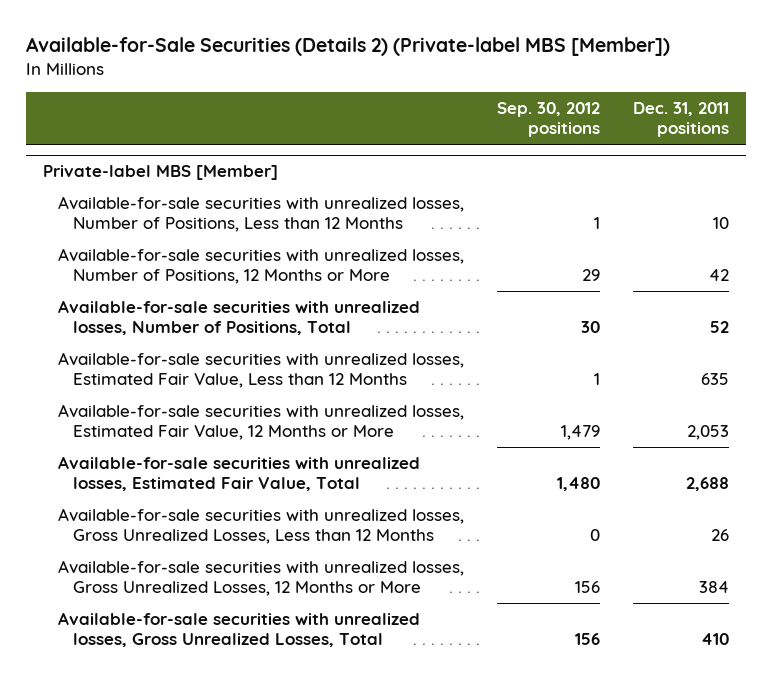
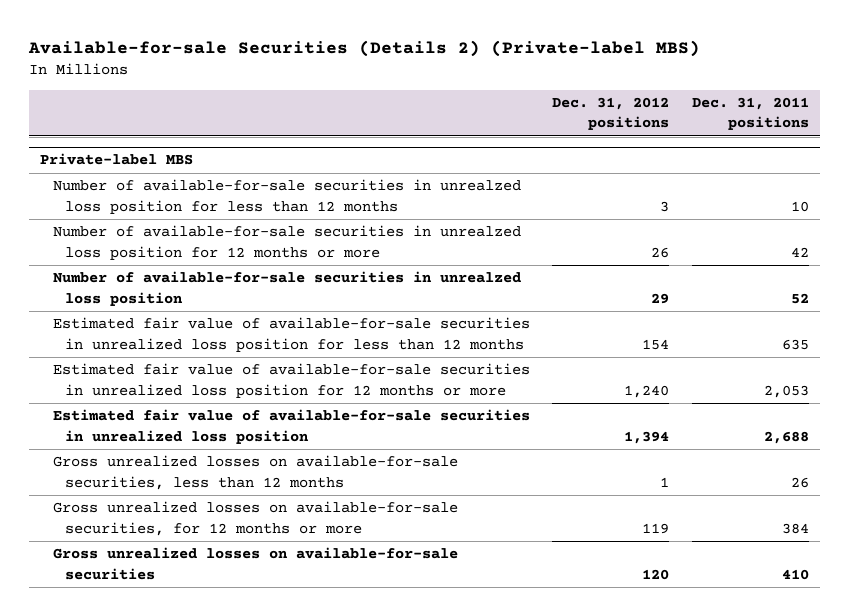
[26,37,671,57] Available-for-Sale Securities (Details 2) (Private-label MBS [Member]) -> [28,40,701,58] Available-for-sale Securities (Details 2) (Private-label MBS)
[496,101,600,138] Sep. 30, 2012 positions -> none
none -> [552,97,670,131] Dec. 31, 2012 positions
[42,164,278,180] Private-label MBS [Member] -> [40,153,194,166] Private-label MBS
[57,195,464,233] Available-for-sale securities with unrealized losses, Number of Positions, Less than 12 Months -> [52,179,521,214] Number of available-for-sale securities in unrealzed loss position for less than 12 months
[57,247,464,285] Available-for-sale securities with unrealized losses, Number of Positions, 12 Months or More -> [52,225,521,260] Number of available-for-sale securities in unrealzed loss position for 12 months or more
[57,299,420,336] Available-for-sale securities with unrealized losses, Number of Positions, Total -> [52,271,521,306] Number of available-for-sale securities in unrealzed loss position
[57,351,464,389] Available-for-sale securities with unrealized losses, Estimated Fair Value, Less than 12 Months -> [52,317,530,352] Estimated fair value of available-for-sale securities in unrealized loss position for less than 12 months
[57,403,464,441] Available-for-sale securities with unrealized losses, Estimated Fair Value, 12 Months or More -> [52,363,530,398] Estimated fair value of available-for-sale securities in unrealized loss position for 12 months or more
[57,455,420,492] Available-for-sale securities with unrealized losses, Estimated Fair Value, Total -> [52,409,530,444] Estimated fair value of available-for-sale securities in unrealized loss position
[57,507,464,545] Available-for-sale securities with unrealized losses, Gross Unrealized Losses, Less than 12 Months -> [52,455,458,490] Gross unrealized losses on available-for-sale securities, less than 12 months
[57,559,464,597] Available-for-sale securities with unrealized losses, Gross Unrealized Losses, 12 Months or More -> [52,501,458,536] Gross unrealized losses on available-for-sale securities, for 12 months or more
[57,611,420,648] Available-for-sale securities with unrealized losses, Gross Unrealized Losses, Total -> [52,547,458,580] Gross unrealized losses on available-for-sale securities

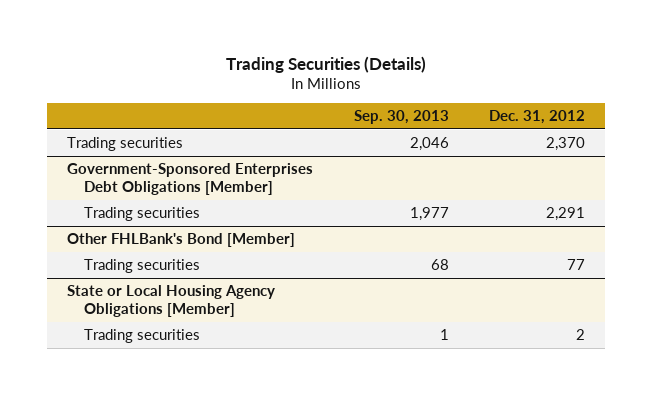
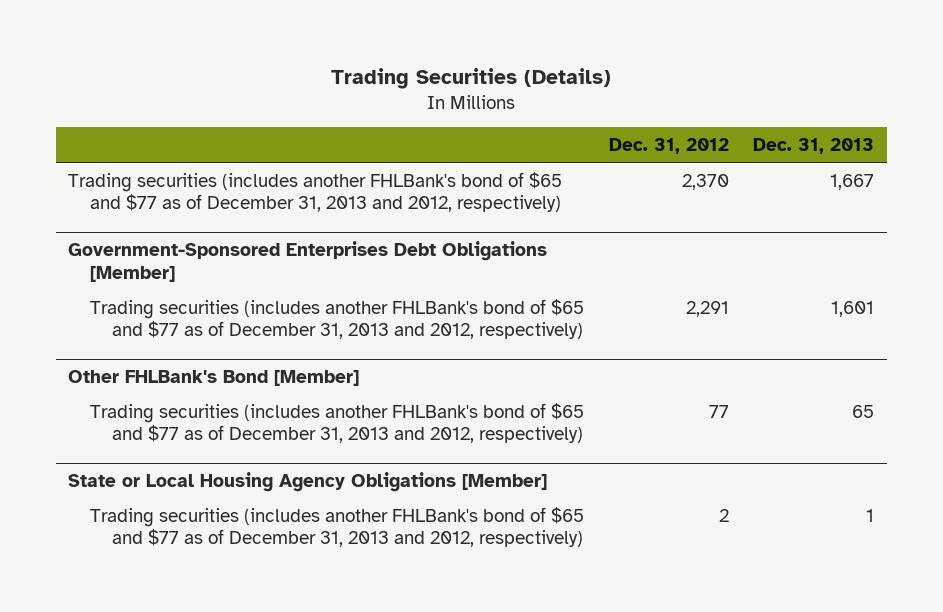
[353,110,449,125] Sep. 30, 2013 -> none
none -> [753,137,875,154] Dec. 31, 2013
[67,136,184,151] Trading securities -> [68,171,563,213] Trading securities (includes another FHLBank's bond of $65 and $77 as of December 31, 2013 and 2012, respectively)
[83,206,200,221] Trading securities -> [90,298,585,340] Trading securities (includes another FHLBank's bond of $65 and $77 as of December 31, 2013 and 2012, respectively)
[83,258,200,273] Trading securities -> [90,402,585,444] Trading securities (includes another FHLBank's bond of $65 and $77 as of December 31, 2013 and 2012, respectively)
[83,328,200,343] Trading securities -> [90,506,585,548] Trading securities (includes another FHLBank's bond of $65 and $77 as of December 31, 2013 and 2012, respectively)

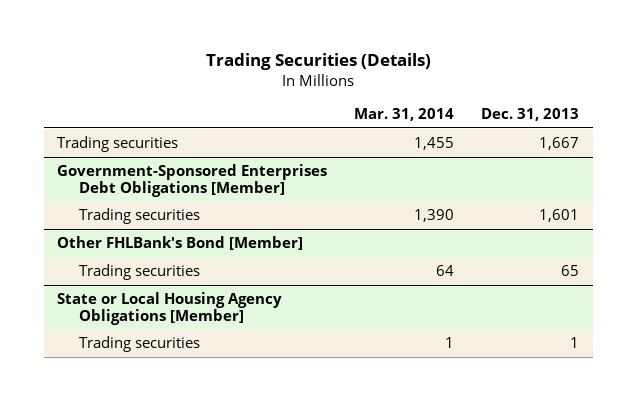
[608,137,729,154] Dec. 31, 2012 -> none
none -> [354,107,455,121] Mar. 31, 2014
[68,171,563,213] Trading securities (includes another FHLBank's bond of $65 and $77 as of December 31, 2013 and 2012, respectively) -> [57,135,179,152] Trading securities
[90,298,585,340] Trading securities (includes another FHLBank's bond of $65 and $77 as of December 31, 2013 and 2012, respectively) -> [79,207,201,224] Trading securities
[90,402,585,444] Trading securities (includes another FHLBank's bond of $65 and $77 as of December 31, 2013 and 2012, respectively) -> [79,263,201,280] Trading securities
[90,506,585,548] Trading securities (includes another FHLBank's bond of $65 and $77 as of December 31, 2013 and 2012, respectively) -> [79,335,201,352] Trading securities

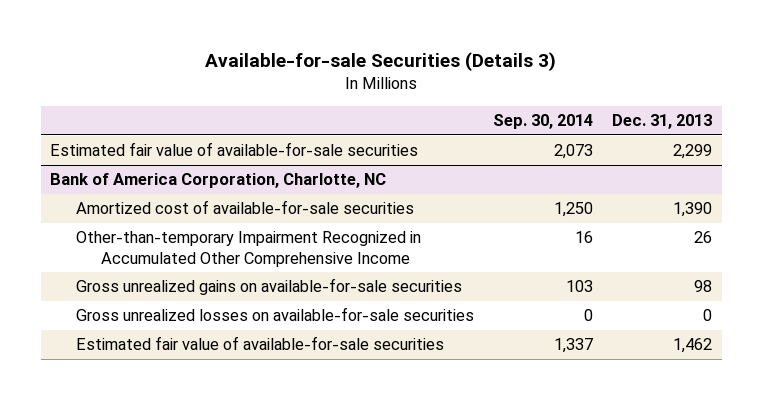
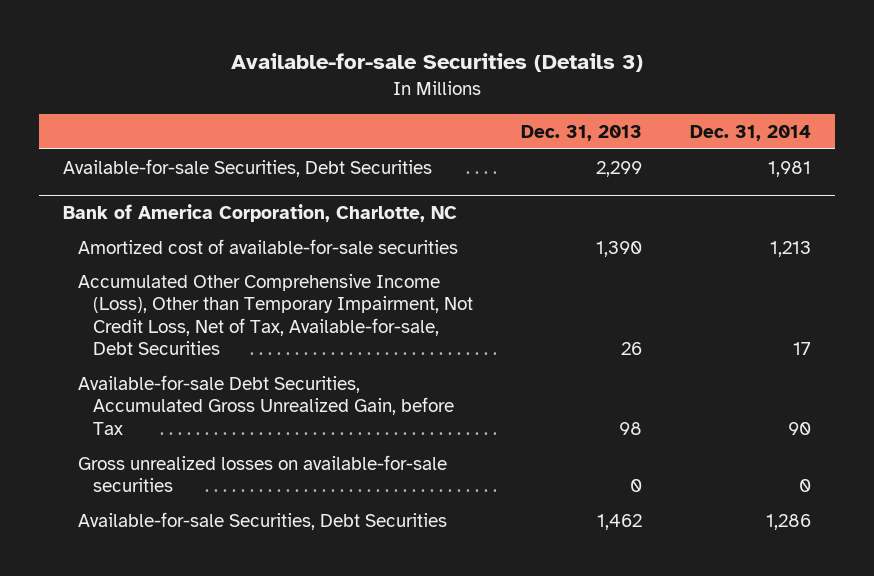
[493,114,594,130] Sep. 30, 2014 -> none
none -> [689,125,811,142] Dec. 31, 2014
[50,142,419,157] Estimated fair value of available-for-sale securities -> [63,158,433,177] Available-for-sale Securities, Debt Securities
[75,231,421,267] Other-than-temporary Impairment Recognized in Accumulated Other Comprehensive Income -> [78,273,474,356] Accumulated Other Comprehensive Income (Loss), Other than Temporary Impairment, Not Credit Loss, Net of Tax, Available-for-sale, Debt Securities
[75,278,462,296] Gross unrealized gains on available-for-sale securities -> [78,374,455,435] Available-for-sale Debt Securities, Accumulated Gross Unrealized Gain, before Tax
[75,336,444,351] Estimated fair value of available-for-sale securities -> [78,511,448,530] Available-for-sale Securities, Debt Securities

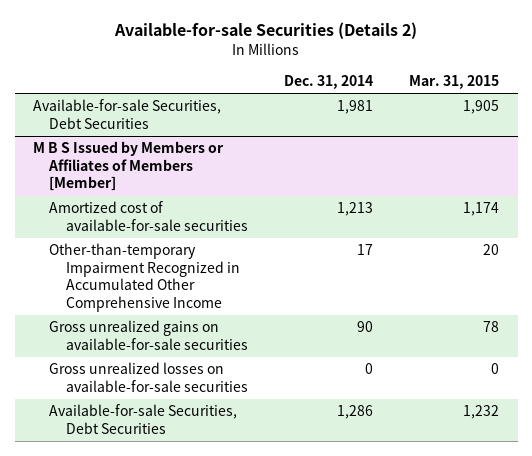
[230,53,643,73] Available-for-sale Securities (Details 3) -> [114,22,418,40] Available-for-sale Securities (Details 2)
[520,125,642,142] Dec. 31, 2013 -> none
none -> [409,75,500,90] Mar. 31, 2015
[63,204,458,223] Bank of America Corporation, Charlotte, NC -> [32,141,224,192] M B S Issued by Members or Affiliates of Members [Member]
[78,273,474,356] Accumulated Other Comprehensive Income (Loss), Other than Temporary Impairment, Not Credit Loss, Net of Tax, Available-for-sale, Debt Securities -> [49,243,240,312] Other-than-temporary Impairment Recognized in Accumulated Other Comprehensive Income
[78,374,455,435] Available-for-sale Debt Securities, Accumulated Gross Unrealized Gain, before Tax -> [49,320,248,350] Gross unrealized gains on available-for-sale securities

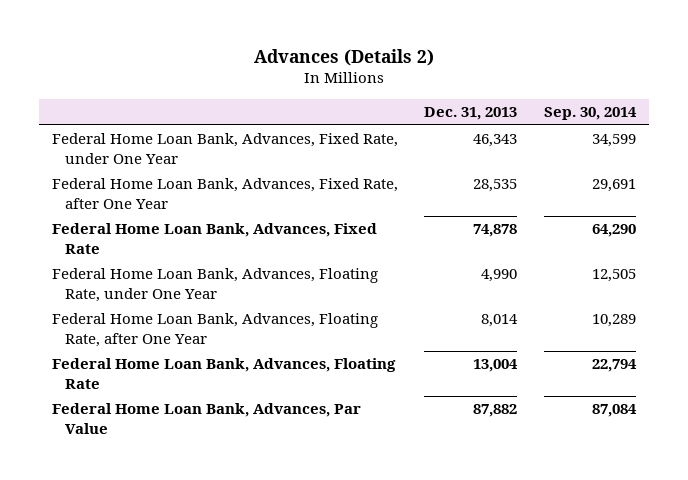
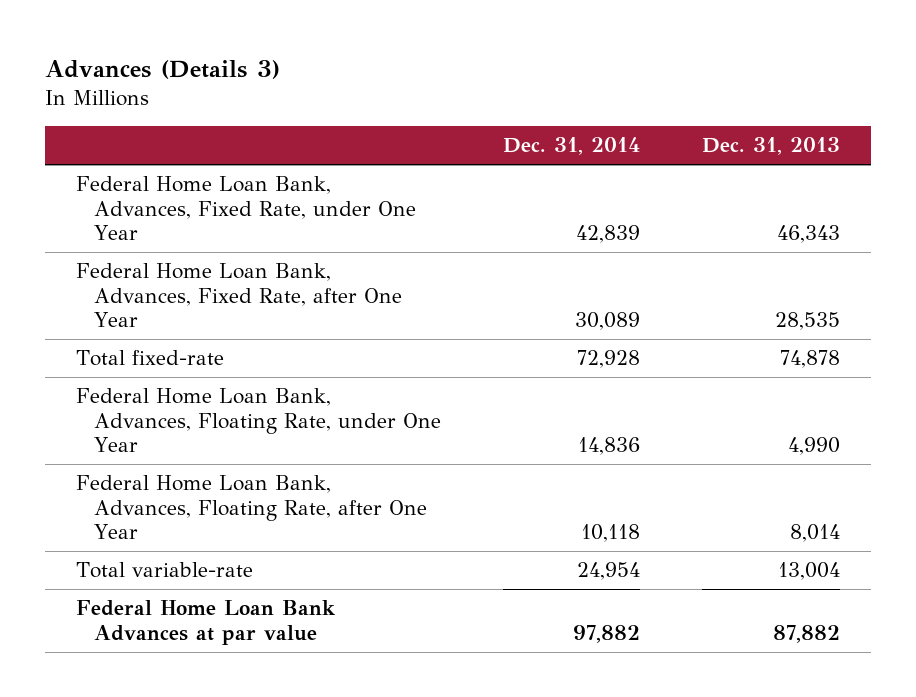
[253,48,434,66] Advances (Details 2) -> [44,60,280,80] Advances (Details 3)
[543,107,637,121] Sep. 30, 2014 -> none
none -> [503,137,641,156] Dec. 31, 2014
[52,223,378,254] Federal Home Loan Bank, Advances, Fixed Rate -> [75,350,224,367] Total fixed-rate
[52,358,397,389] Federal Home Loan Bank, Advances, Floating Rate -> [75,562,253,579] Total variable-rate
[52,403,362,434] Federal Home Loan Bank, Advances, Par Value -> [75,600,336,645] Federal Home Loan Bank Advances at par value

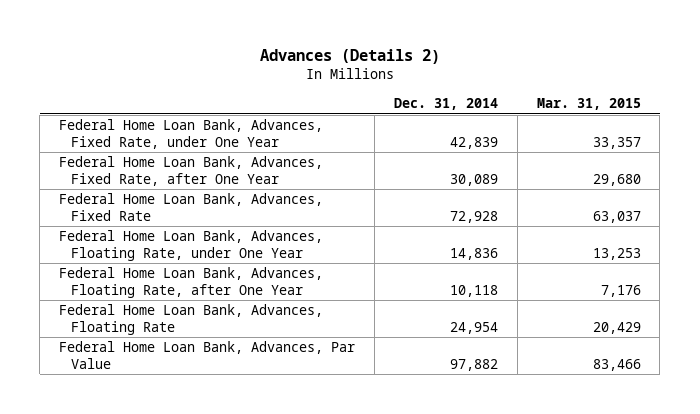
[44,60,280,80] Advances (Details 3) -> [259,48,440,64] Advances (Details 2)
[702,137,841,156] Dec. 31, 2013 -> none
none -> [536,98,641,111] Mar. 31, 2015
[75,350,224,367] Total fixed-rate -> [59,193,324,221] Federal Home Loan Bank, Advances, Fixed Rate
[75,562,253,579] Total variable-rate -> [59,304,324,335] Federal Home Loan Bank, Advances, Floating Rate
[75,600,336,645] Federal Home Loan Bank Advances at par value -> [59,341,356,369] Federal Home Loan Bank, Advances, Par Value

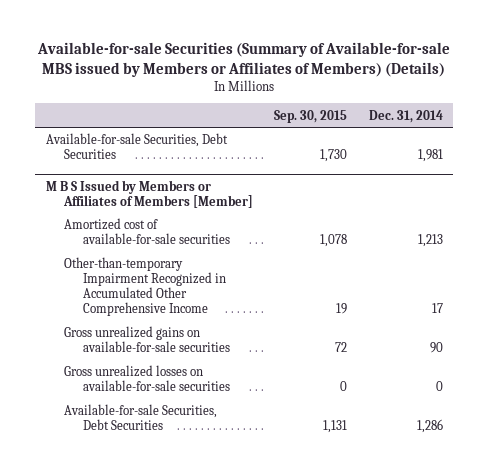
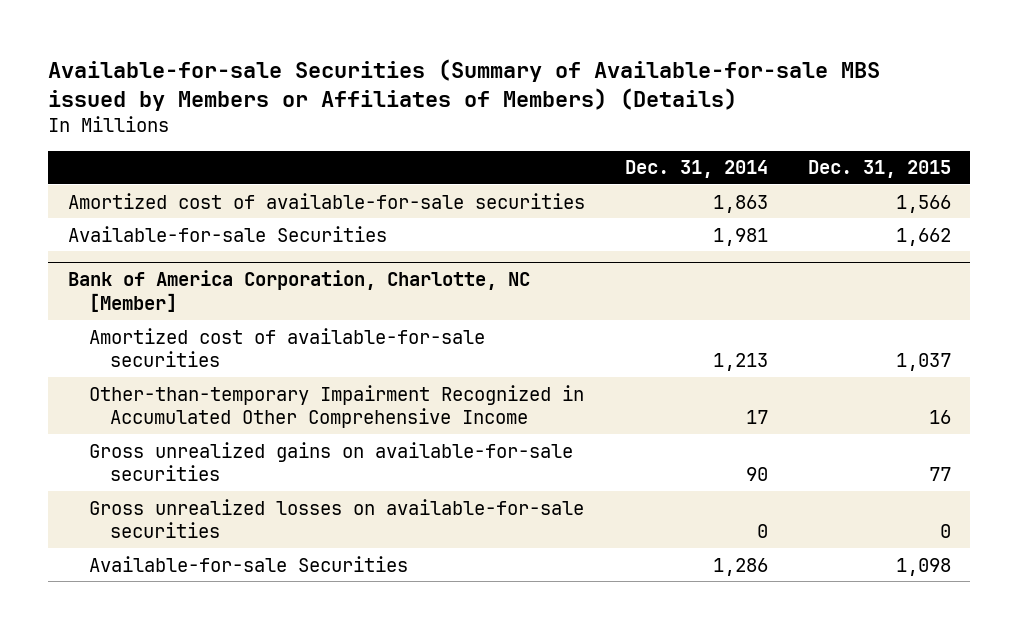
[274,109,348,123] Sep. 30, 2015 -> none
none -> [807,160,951,179] Dec. 31, 2015
none -> [68,192,586,209] Amortized cost of available-for-sale securities
[45,133,228,160] Available-for-sale Securities, Debt Securities -> [68,225,388,242] Available-for-sale Securities
[45,179,254,208] M B S Issued by Members or Affiliates of Members [Member] -> [68,270,531,312] Bank of America Corporation, Charlotte, NC [Member]
[64,404,218,431] Available-for-sale Securities, Debt Securities -> [89,555,409,572] Available-for-sale Securities

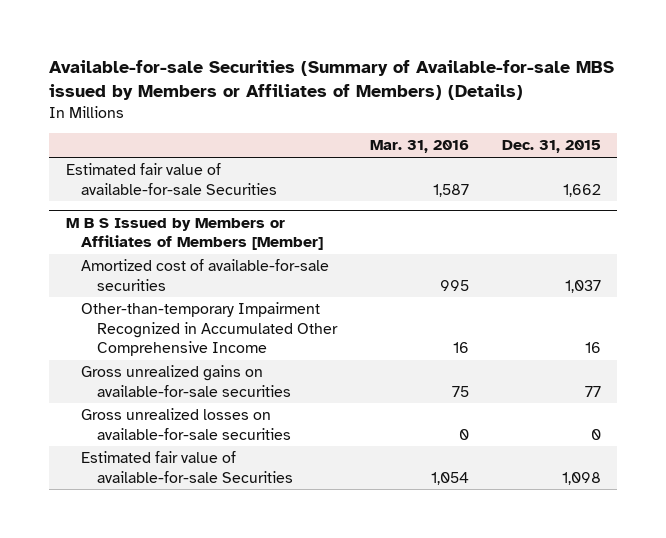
[624,160,768,179] Dec. 31, 2014 -> none
none -> [369,140,469,154] Mar. 31, 2016
[68,192,586,209] Amortized cost of available-for-sale securities -> none
[68,225,388,242] Available-for-sale Securities -> [65,163,278,195] Estimated fair value of available-for-sale Securities
[68,270,531,312] Bank of America Corporation, Charlotte, NC [Member] -> [65,217,324,251] M B S Issued by Members or Affiliates of Members [Member]
[89,555,409,572] Available-for-sale Securities -> [81,451,294,483] Estimated fair value of available-for-sale Securities

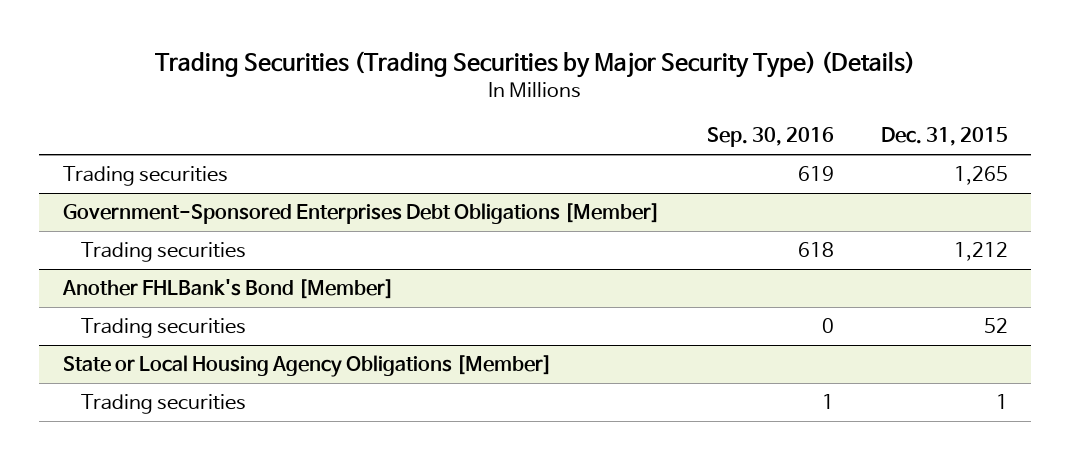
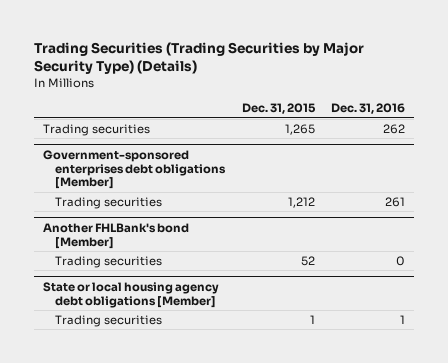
[706,127,834,148] Sep. 30, 2016 -> none
none -> [331,103,406,115] Dec. 31, 2016
[62,203,660,225] Government-Sponsored Enterprises Debt Obligations [Member] -> [42,149,226,190] Government-sponsored enterprises debt obligations [Member]
[61,279,394,300] Another FHLBank's Bond [Member] -> [42,222,189,249] Another FHLBank's bond [Member]
[62,355,552,378] State or Local Housing Agency Obligations [Member] -> [42,281,219,308] State or local housing agency debt obligations [Member]

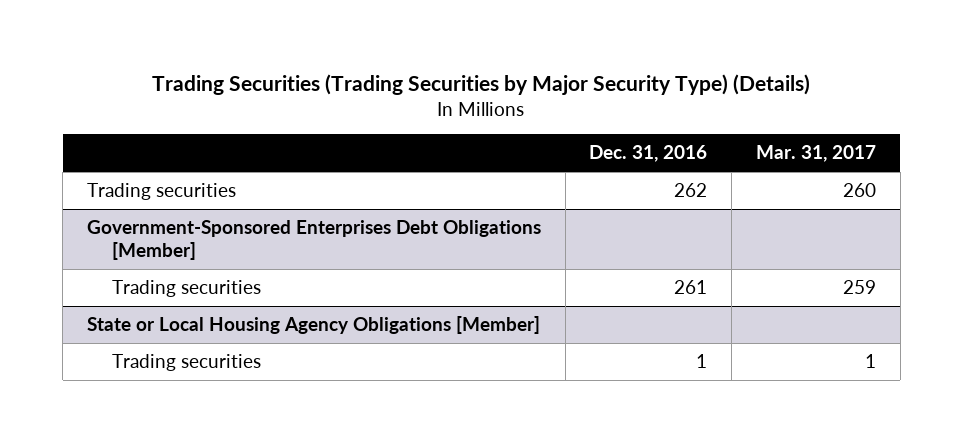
[241,103,316,115] Dec. 31, 2015 -> none
none -> [755,145,876,163] Mar. 31, 2017
[42,149,226,190] Government-sponsored enterprises debt obligations [Member] -> [86,220,541,261] Government-Sponsored Enterprises Debt Obligations [Member]
[42,222,189,249] Another FHLBank's bond [Member] -> none
[54,255,162,268] Trading securities -> none
[42,281,219,308] State or local housing agency debt obligations [Member] -> [86,316,540,335] State or Local Housing Agency Obligations [Member]

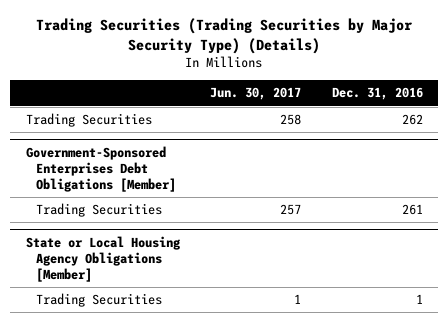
[755,145,876,163] Mar. 31, 2017 -> none
none -> [210,87,302,101] Jun. 30, 2017
[86,183,236,201] Trading securities -> [25,113,152,128] Trading Securities
[111,280,261,298] Trading securities -> [36,203,163,218] Trading Securities
[111,354,261,372] Trading securities -> [36,293,163,308] Trading Securities

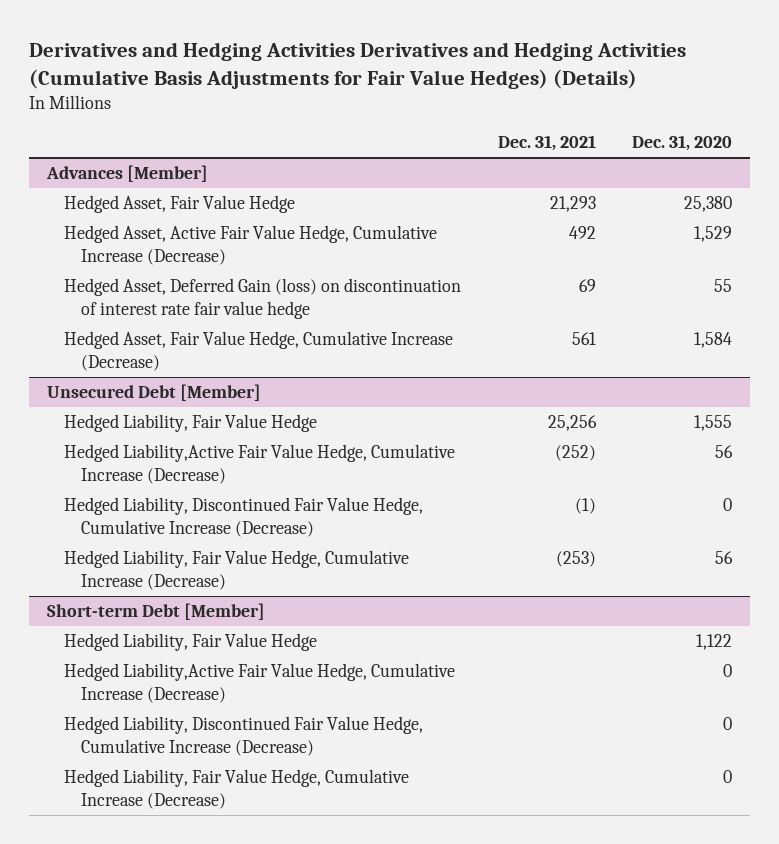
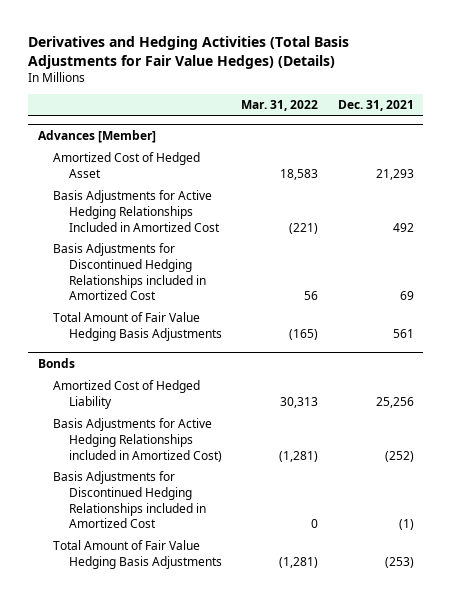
[29,42,687,89] Derivatives and Hedging Activities Derivatives and Hedging Activities (Cumulative Basis Adjustments for Fair Value Hedges) (Details) -> [27,35,349,69] Derivatives and Hedging Activities (Total Basis Adjustments for Fair Value Hedges) (Details)
[631,135,732,152] Dec. 31, 2020 -> none
none -> [241,100,319,112] Mar. 31, 2022
[47,603,266,621] Short-term Debt [Member] -> none
[64,633,318,652] Hedged Liability, Fair Value Hedge -> none
[64,663,456,703] Hedged Liability,Active Fair Value Hedge, Cumulative Increase (Decrease) -> none
[64,716,424,756] Hedged Liability, Discontinued Fair Value Hedge, Cumulative Increase (Decrease) -> none
[64,769,410,809] Hedged Liability, Fair Value Hedge, Cumulative Increase (Decrease) -> none
[64,195,296,214] Hedged Asset, Fair Value Hedge -> [53,152,201,178] Amortized Cost of Hedged Asset
[64,225,438,265] Hedged Asset, Active Fair Value Hedge, Cumulative Increase (Decrease) -> [53,190,220,232] Basis Adjustments for Active Hedging Relationships Included in Amortized Cost
[64,278,462,319] Hedged Asset, Deferred Gain (loss) on discontinuation of interest rate fair value hedge -> [53,243,206,301] Basis Adjustments for Discontinued Hedging Relationships included in Amortized Cost
[64,331,454,371] Hedged Asset, Fair Value Hedge, Cumulative Increase (Decrease) -> [53,312,222,341] Total Amount of Fair Value Hedging Basis Adjustments
[47,384,262,402] Unsecured Debt [Member] -> [37,358,75,369] Bonds
[64,414,318,433] Hedged Liability, Fair Value Hedge -> [53,380,201,409] Amortized Cost of Hedged Liability
[64,444,456,484] Hedged Liability,Active Fair Value Hedge, Cumulative Increase (Decrease) -> [53,418,222,462] Basis Adjustments for Active Hedging Relationships included in Amortized Cost)
[64,497,424,537] Hedged Liability, Discontinued Fair Value Hedge, Cumulative Increase (Decrease) -> [53,471,206,529] Basis Adjustments for Discontinued Hedging Relationships included in Amortized Cost
[64,550,410,590] Hedged Liability, Fair Value Hedge, Cumulative Increase (Decrease) -> [53,540,222,569] Total Amount of Fair Value Hedging Basis Adjustments

